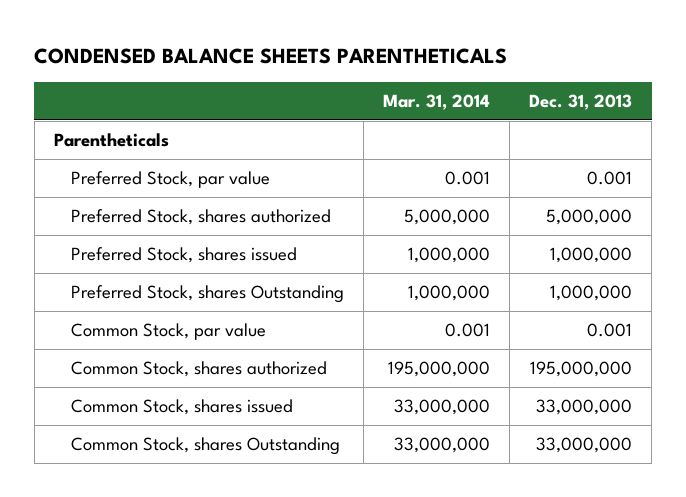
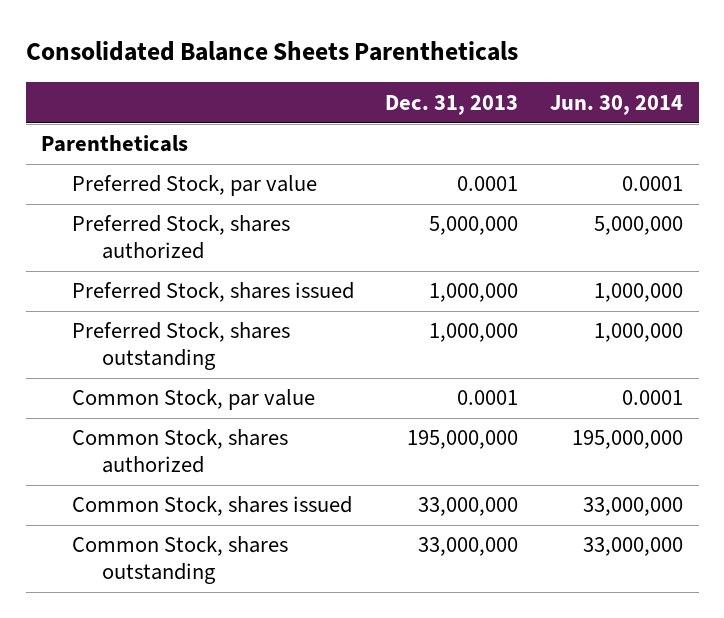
[34,48,508,65] CONDENSED BALANCE SHEETS PARENTHETICALS -> [25,41,518,62] Consolidated Balance Sheets Parentheticals
[383,94,491,111] Mar. 31, 2014 -> none
none -> [549,94,683,115] Jun. 30, 2014
[587,171,633,186] 0.001 -> [457,176,519,192] 0.0001
[71,285,345,304] Preferred Stock, shares Outstanding -> [71,322,290,371] Preferred Stock, shares outstanding
[587,323,633,338] 0.001 -> [457,390,519,406] 0.0001
[71,437,341,456] Common Stock, shares Outstanding -> [71,536,288,585] Common Stock, shares outstanding

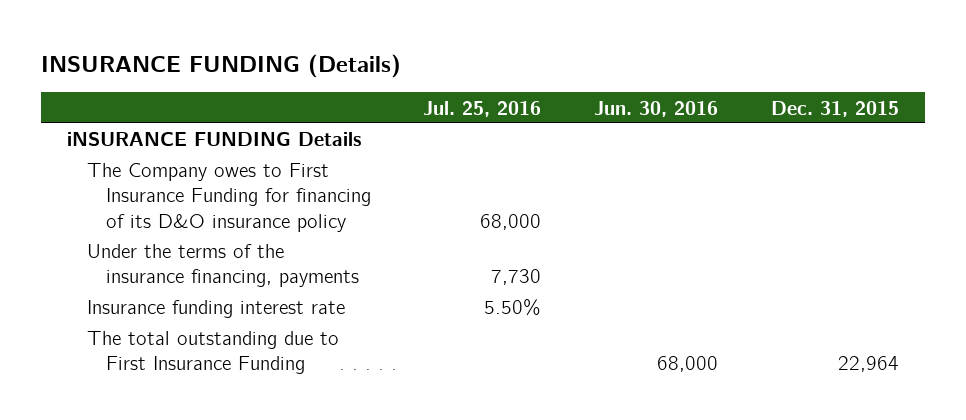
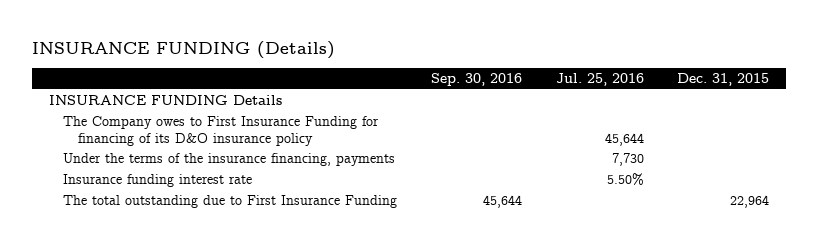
[593,100,718,117] Jun. 30, 2016 -> none
none -> [431,73,523,87] Sep. 30, 2016
[67,132,362,147] iNSURANCE FUNDING Details -> [48,95,282,106] INSURANCE FUNDING Details
[480,213,542,230] 68,000 -> [604,132,644,146] 45,644

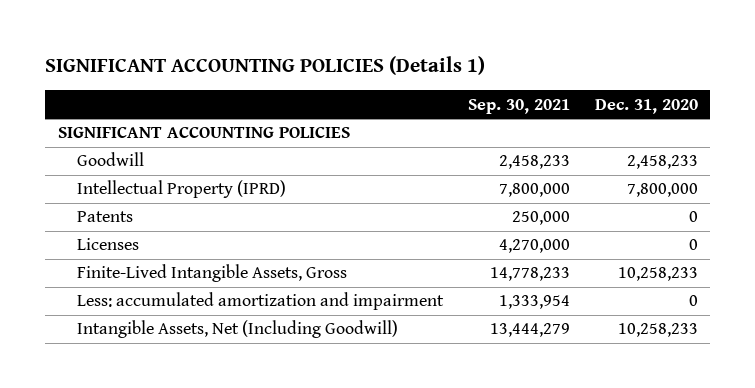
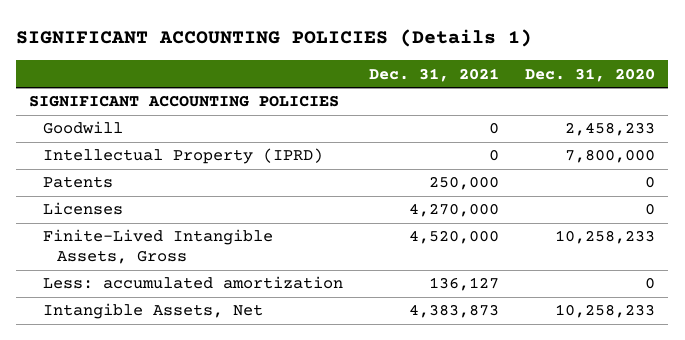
[467,98,570,114] Sep. 30, 2021 -> none
none -> [369,67,500,82] Dec. 31, 2021
[76,292,444,311] Less: accumulated amortization and impairment -> [43,276,344,290] Less: accumulated amortization
[76,320,398,339] Intangible Assets, Net (Including Goodwill) -> [43,303,264,320] Intangible Assets, Net

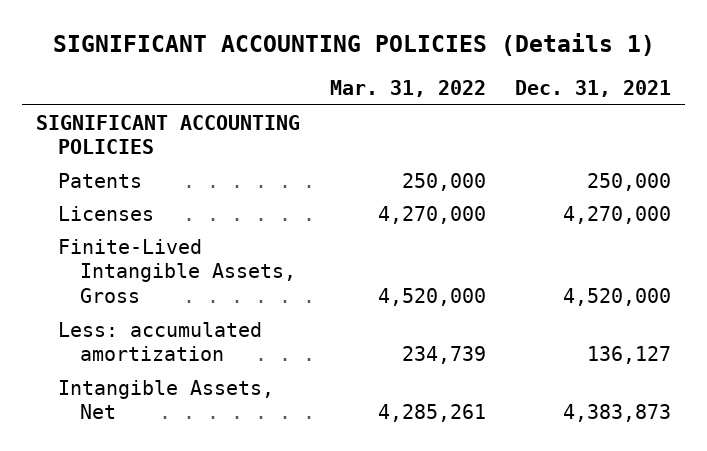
[525,67,656,82] Dec. 31, 2020 -> none
none -> [329,79,486,97] Mar. 31, 2022
[43,121,124,135] Goodwill -> none
[43,148,324,165] Intellectual Property (IPRD) -> none

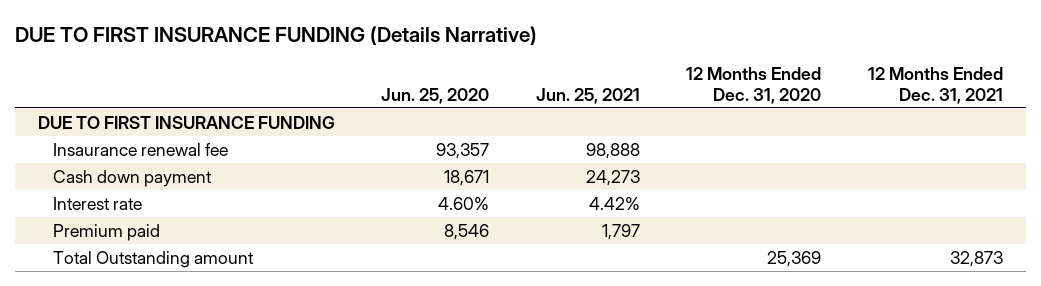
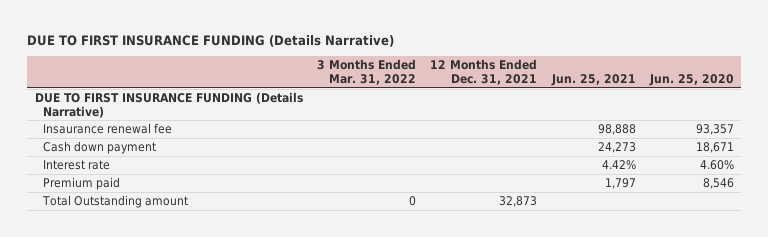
[686,66,822,104] 12 Months Ended Dec. 31, 2020 -> none
none -> [316,59,416,85] 3 Months Ended Mar. 31, 2022
[38,116,336,130] DUE TO FIRST INSURANCE FUNDING -> [34,92,303,118] DUE TO FIRST INSURANCE FUNDING (Details Narrative)

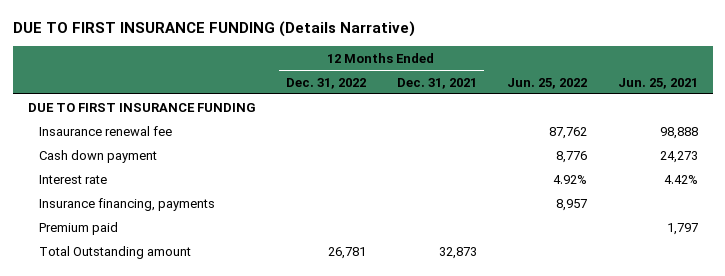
[316,59,416,85] 3 Months Ended Mar. 31, 2022 -> none
[648,73,734,86] Jun. 25, 2020 -> none
none -> [286,77,367,89] Dec. 31, 2022
none -> [507,77,588,89] Jun. 25, 2022
[34,92,303,118] DUE TO FIRST INSURANCE FUNDING (Details Narrative) -> [27,102,256,112] DUE TO FIRST INSURANCE FUNDING
none -> [38,197,215,211] Insurance financing, payments

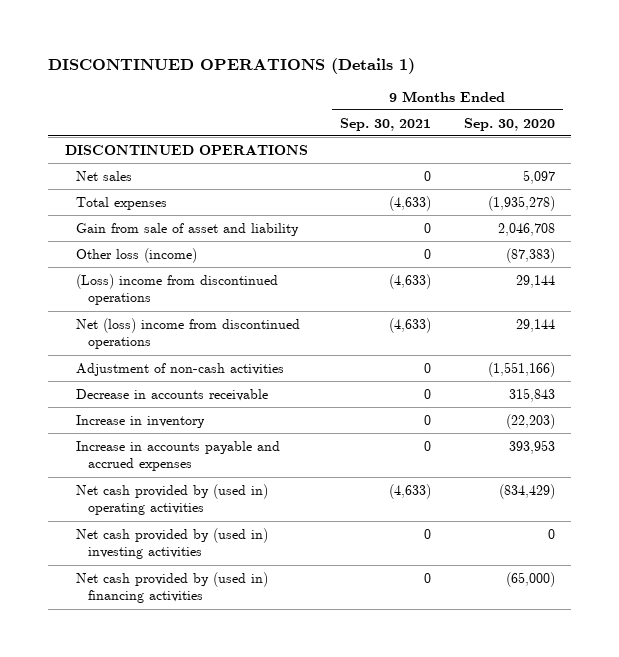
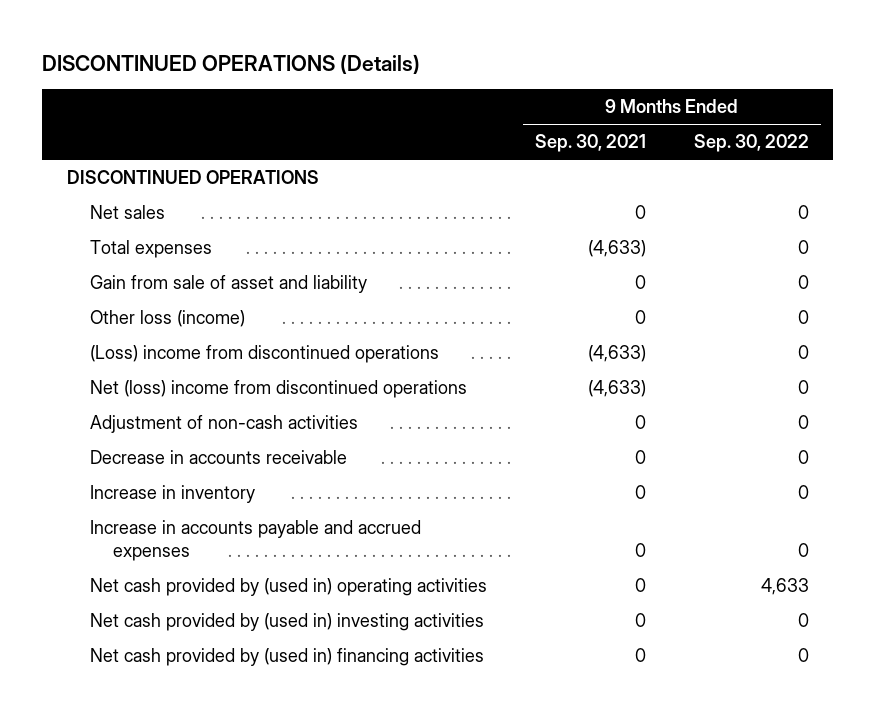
[48,58,416,75] DISCONTINUED OPERATIONS (Details 1) -> [42,53,421,74] DISCONTINUED OPERATIONS (Details)
[463,117,555,131] Sep. 30, 2020 -> none
none -> [694,134,810,153] Sep. 30, 2022
[389,483,432,499] (4,633) -> [634,578,646,593] 0

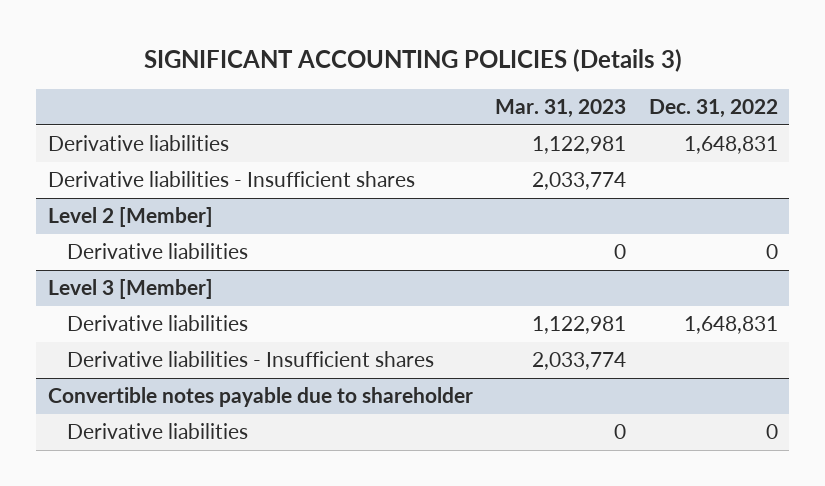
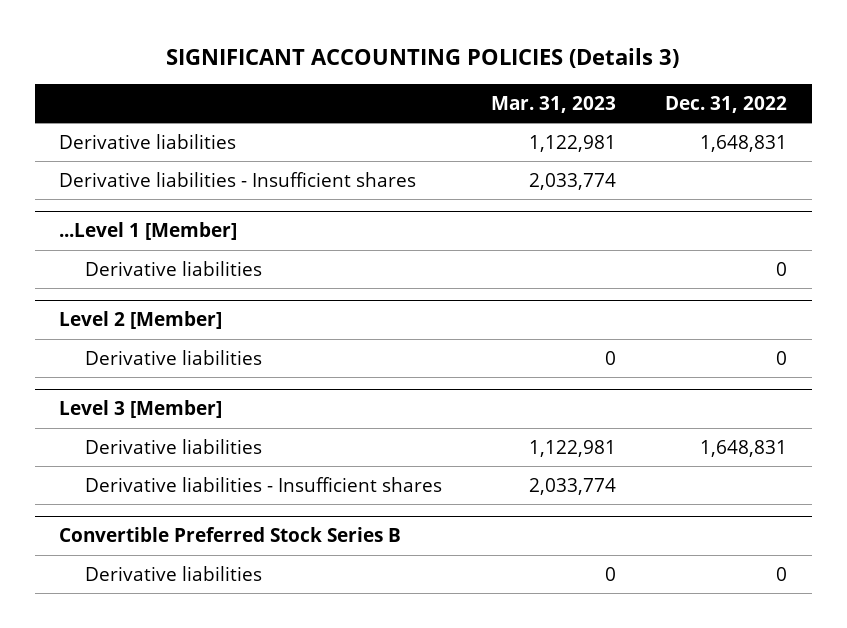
none -> [59,222,238,241] ...Level 1 [Member]
none -> [84,260,262,276] Derivative liabilities
[47,387,473,408] Convertible notes payable due to shareholder -> none
none -> [59,527,402,543] Convertible Preferred Stock Series B

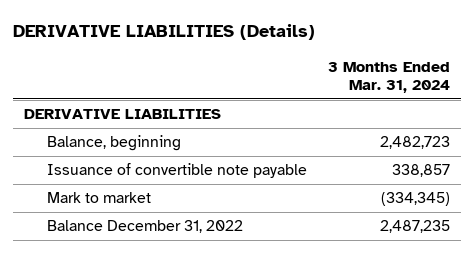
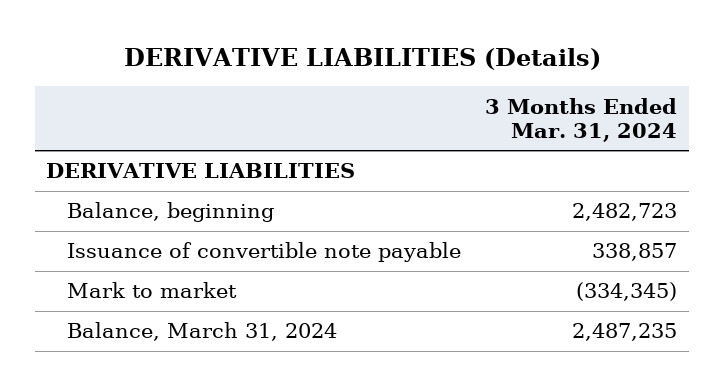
[47,220,244,234] Balance December 31, 2022 -> [67,322,338,342] Balance, March 31, 2024

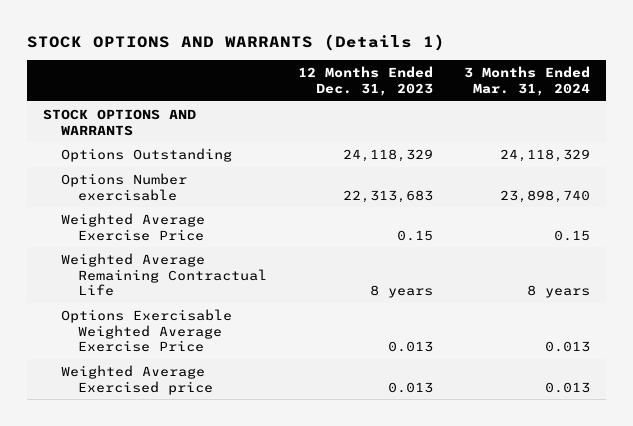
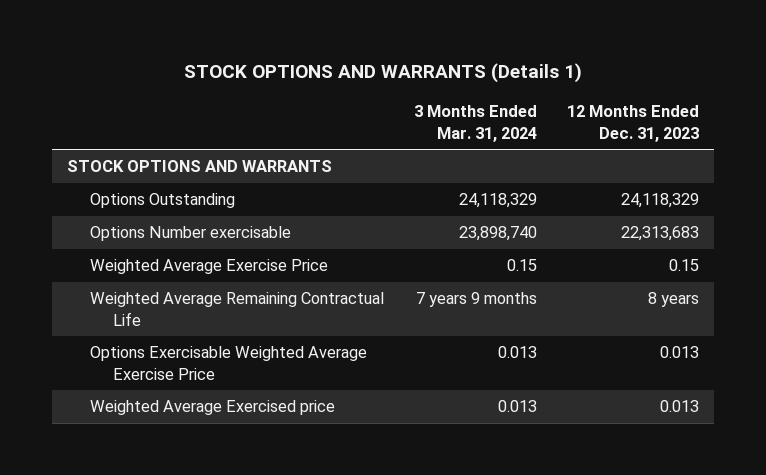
[527,285,591,299] 8 years -> [415,292,537,308] 7 years 9 months

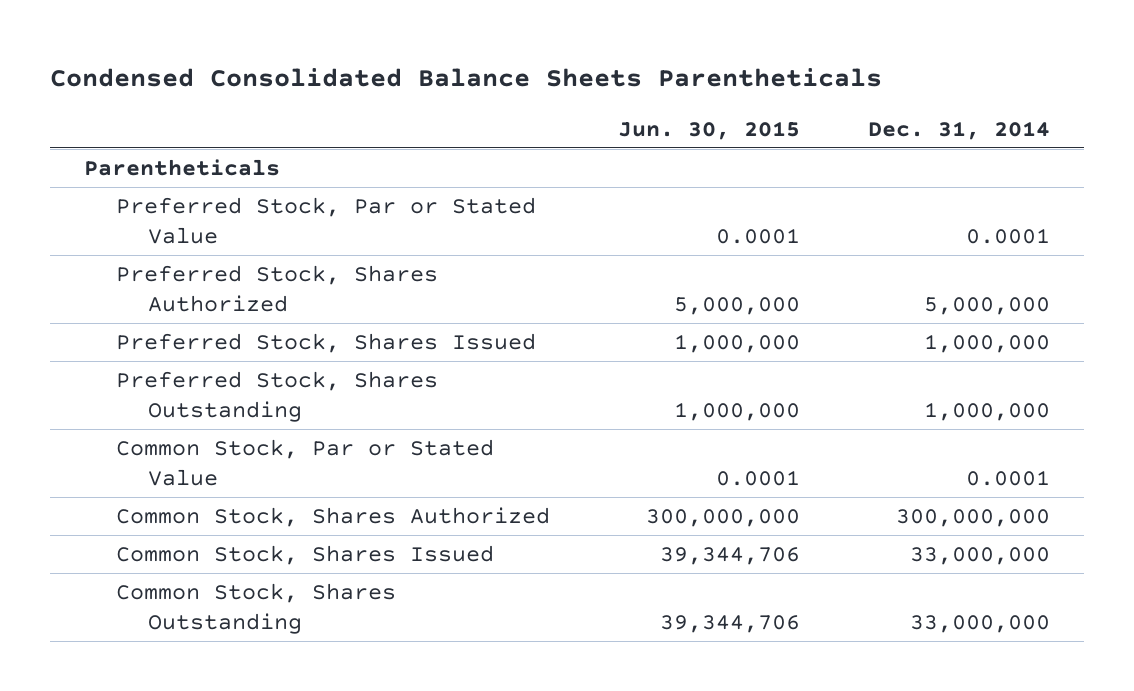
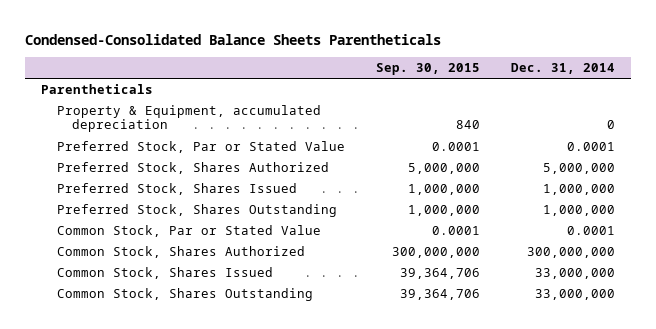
[49,68,882,88] Condensed Consolidated Balance Sheets Parentheticals -> [25,33,442,45] Condensed-Consolidated Balance Sheets Parentheticals
[617,120,800,140] Jun. 30, 2015 -> none
none -> [376,62,481,75] Sep. 30, 2015
none -> [56,105,321,133] Property & Equipment, accumulated depreciation

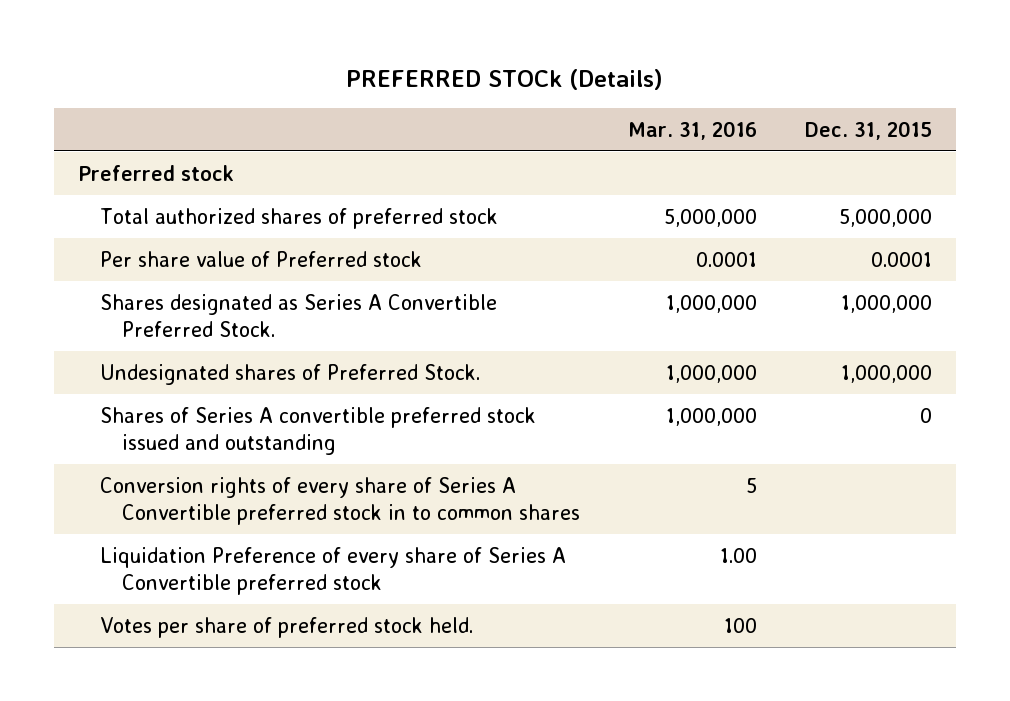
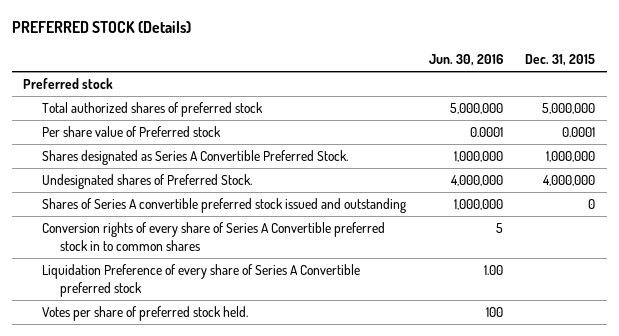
[345,68,663,90] PREFERRED STOCk (Details) -> [12,21,192,34] PREFERRED STOCK (Details)
[627,120,757,140] Mar. 31, 2016 -> none
none -> [428,54,503,67] Jun. 30, 2016
[841,364,933,383] 1,000,000 -> [543,174,596,186] 4,000,000

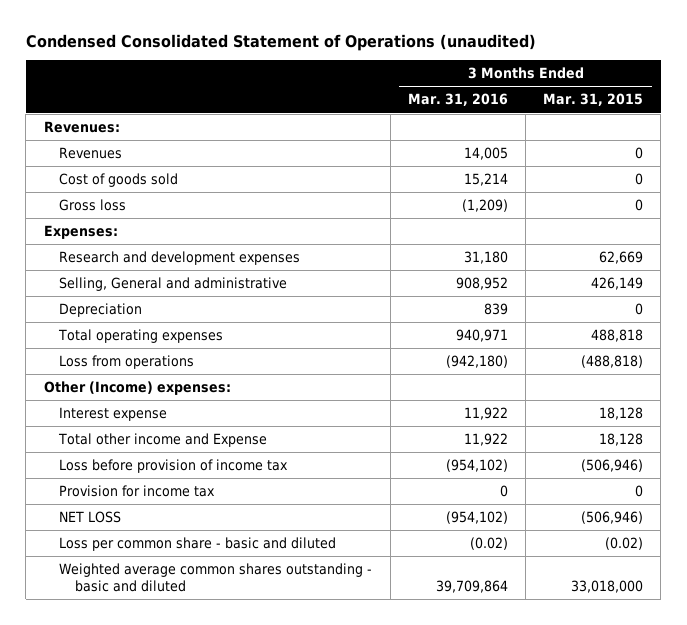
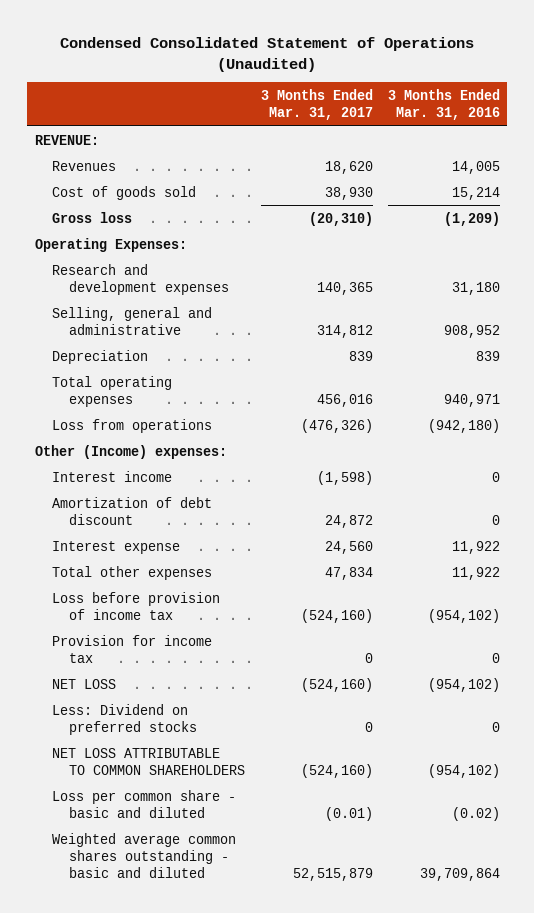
[25,33,536,51] Condensed Consolidated Statement of Operations (unaudited) -> [60,36,475,72] Condensed Consolidated Statement of Operations (Unaudited)
[543,93,644,107] Mar. 31, 2015 -> none
none -> [260,88,373,120] 3 Months Ended Mar. 31, 2017
[43,121,120,134] Revenues: -> [34,134,99,145] REVENUE:
[43,225,118,240] Expenses: -> [34,237,187,252] Operating Expenses:
[59,277,288,292] Selling, General and administrative -> [51,306,212,335] Selling, general and administrative
none -> [51,470,172,482] Interest income
none -> [51,496,212,525] Amortization of debt discount
[58,433,268,448] Total other income and Expense -> [51,565,212,580] Total other expenses
none -> [51,703,198,735] Less: Dividend on preferred stocks
none -> [51,747,246,775] NET LOSS ATTRIBUTABLE TO COMMON SHAREHOLDERS

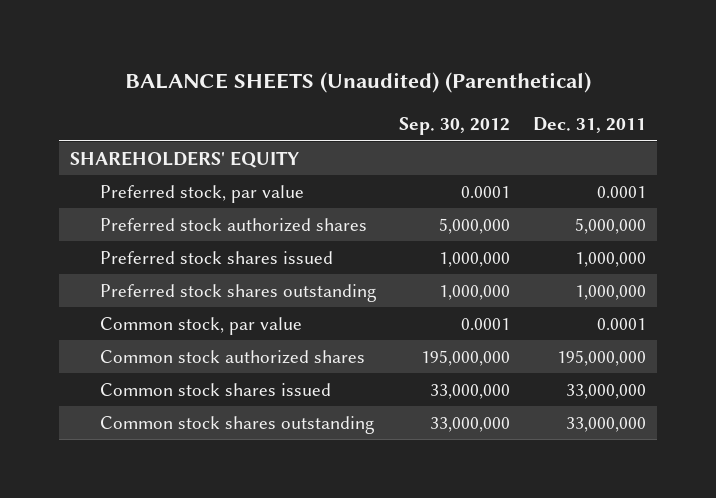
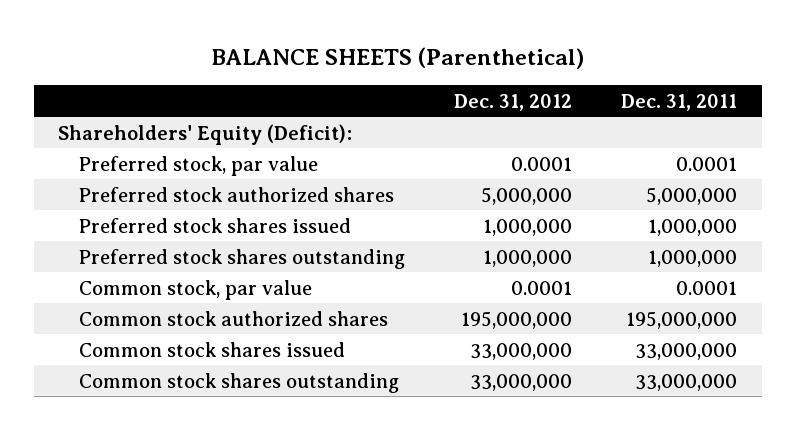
[124,72,591,94] BALANCE SHEETS (Unaudited) (Parenthetical) -> [210,46,584,69] BALANCE SHEETS (Parenthetical)
[398,117,510,136] Sep. 30, 2012 -> none
none -> [454,93,573,111] Dec. 31, 2012
[70,150,300,168] SHAREHOLDERS' EQUITY -> [58,123,353,145] Shareholders' Equity (Deficit):

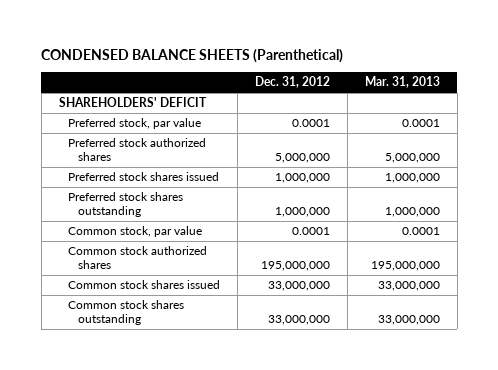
[210,46,584,69] BALANCE SHEETS (Parenthetical) -> [41,48,344,63] CONDENSED BALANCE SHEETS (Parenthetical)
[621,93,738,111] Dec. 31, 2011 -> none
none -> [364,76,440,89] Mar. 31, 2013
[58,123,353,145] Shareholders' Equity (Deficit): -> [58,97,207,108] SHAREHOLDERS' DEFICIT

